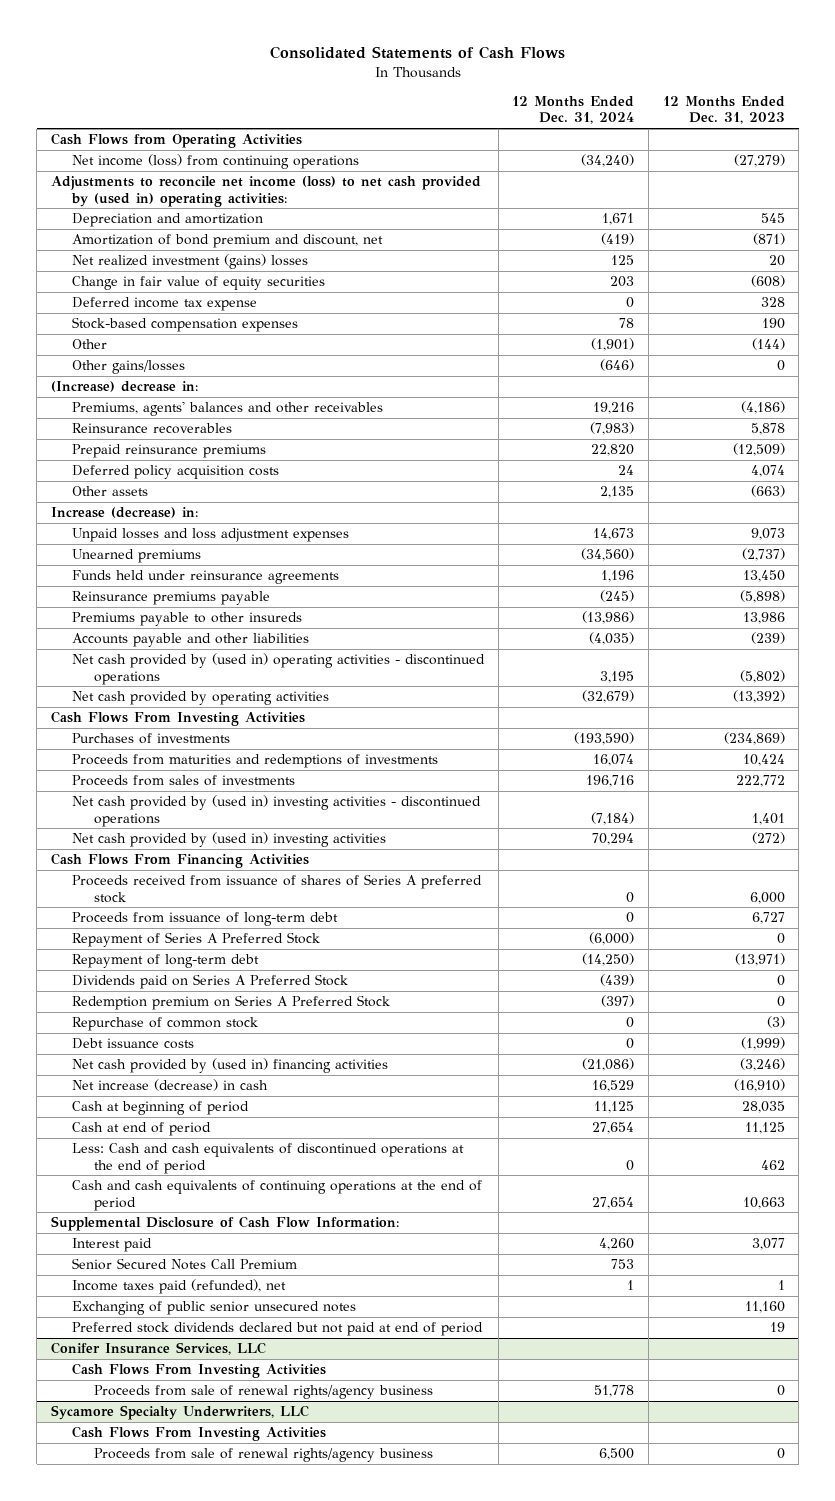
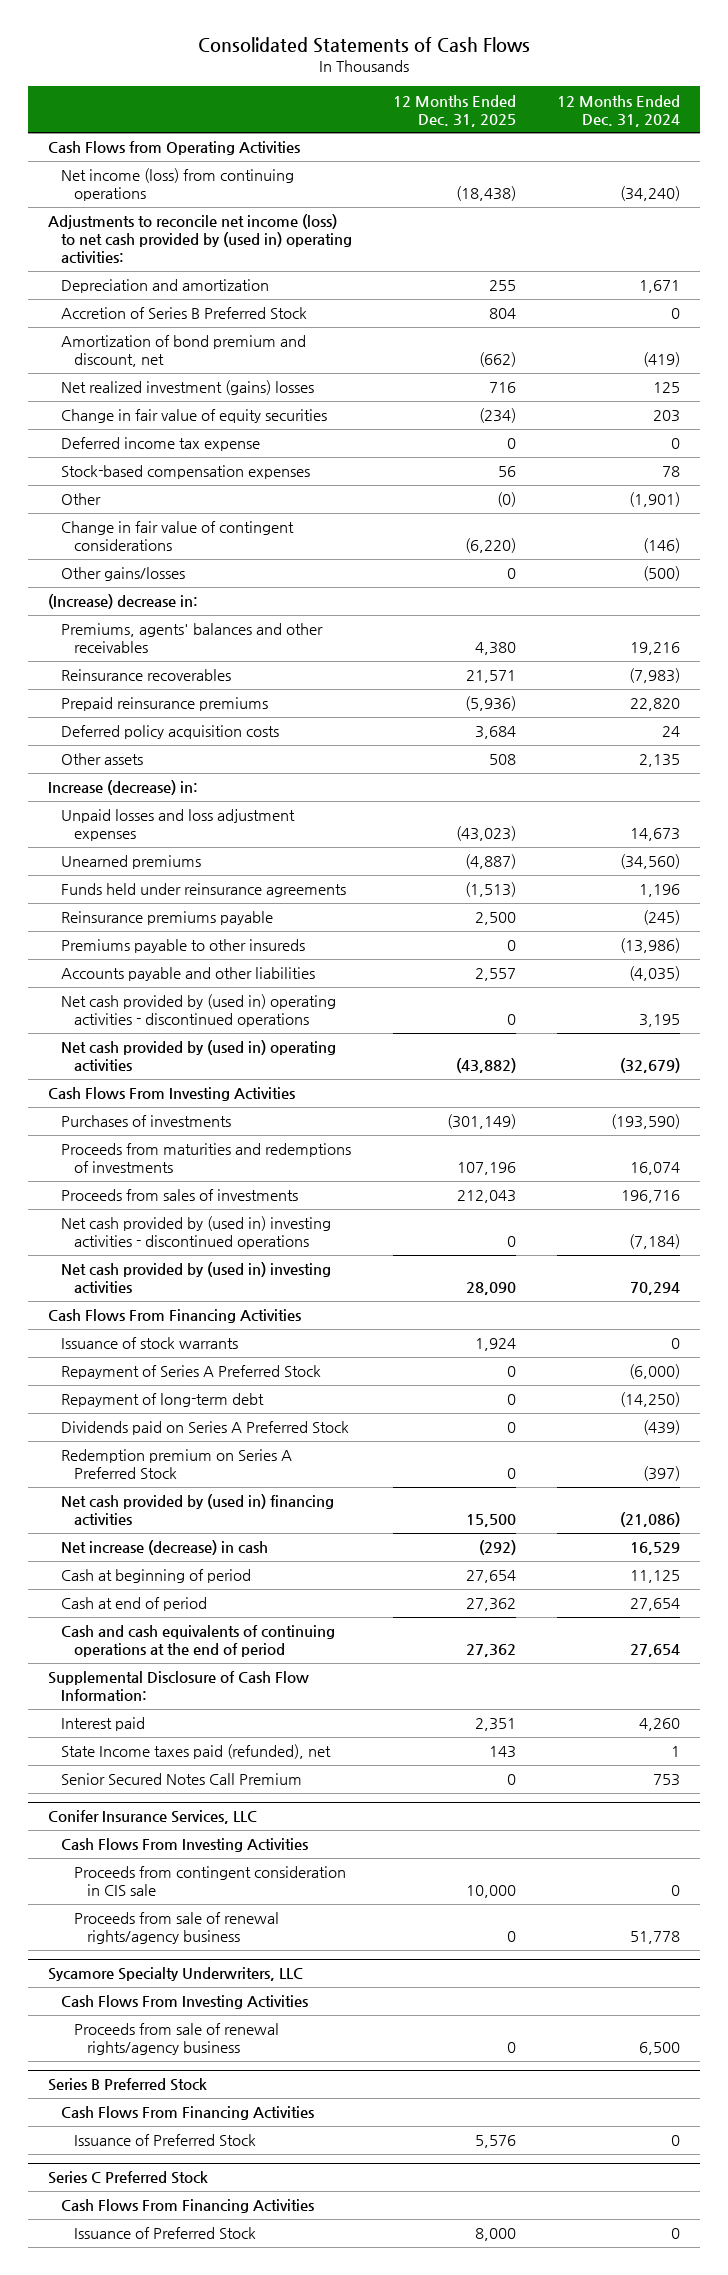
[662,96,785,125] 12 Months Ended Dec. 31, 2023 -> none
none -> [393,94,517,127] 12 Months Ended Dec. 31, 2025
none -> [61,307,308,320] Accretion of Series B Preferred Stock
none -> [61,521,295,552] Change in fair value of contingent considerations
[600,359,635,372] (646) -> [642,566,680,582] (500)
[72,691,330,706] Net cash provided by operating activities -> [61,1040,337,1072] Net cash provided by (used in) operating activities
[72,874,483,903] Proceeds received from issuance of shares of Series A preferred stock -> none
[72,912,339,927] Proceeds from issuance of long-term debt -> none
none -> [61,1337,239,1350] Issuance of stock warrants
[72,1017,259,1032] Repurchase of common stock -> none
[72,1038,195,1050] Debt issuance costs -> none
[72,1143,465,1174] Less: Cash and cash equivalents of discontinued operations at the end of period -> none
none -> [61,1744,332,1760] State Income taxes paid (refunded), net
[72,1279,287,1295] Income taxes paid (refunded), net -> none
[72,1301,357,1316] Exchanging of public senior unsecured notes -> none
[72,1322,484,1337] Preferred stock dividends declared but not paid at end of period -> none
none -> [74,1866,347,1897] Proceeds from contingent consideration in CIS sale
none -> [48,2078,208,2092] Series B Preferred Stock
none -> [61,2106,315,2121] Cash Flows From Financing Activities
none -> [74,2134,257,2147] Issuance of Preferred Stock
none -> [48,2171,209,2185] Series C Preferred Stock
none -> [61,2199,315,2214] Cash Flows From Financing Activities
none -> [74,2227,257,2240] Issuance of Preferred Stock

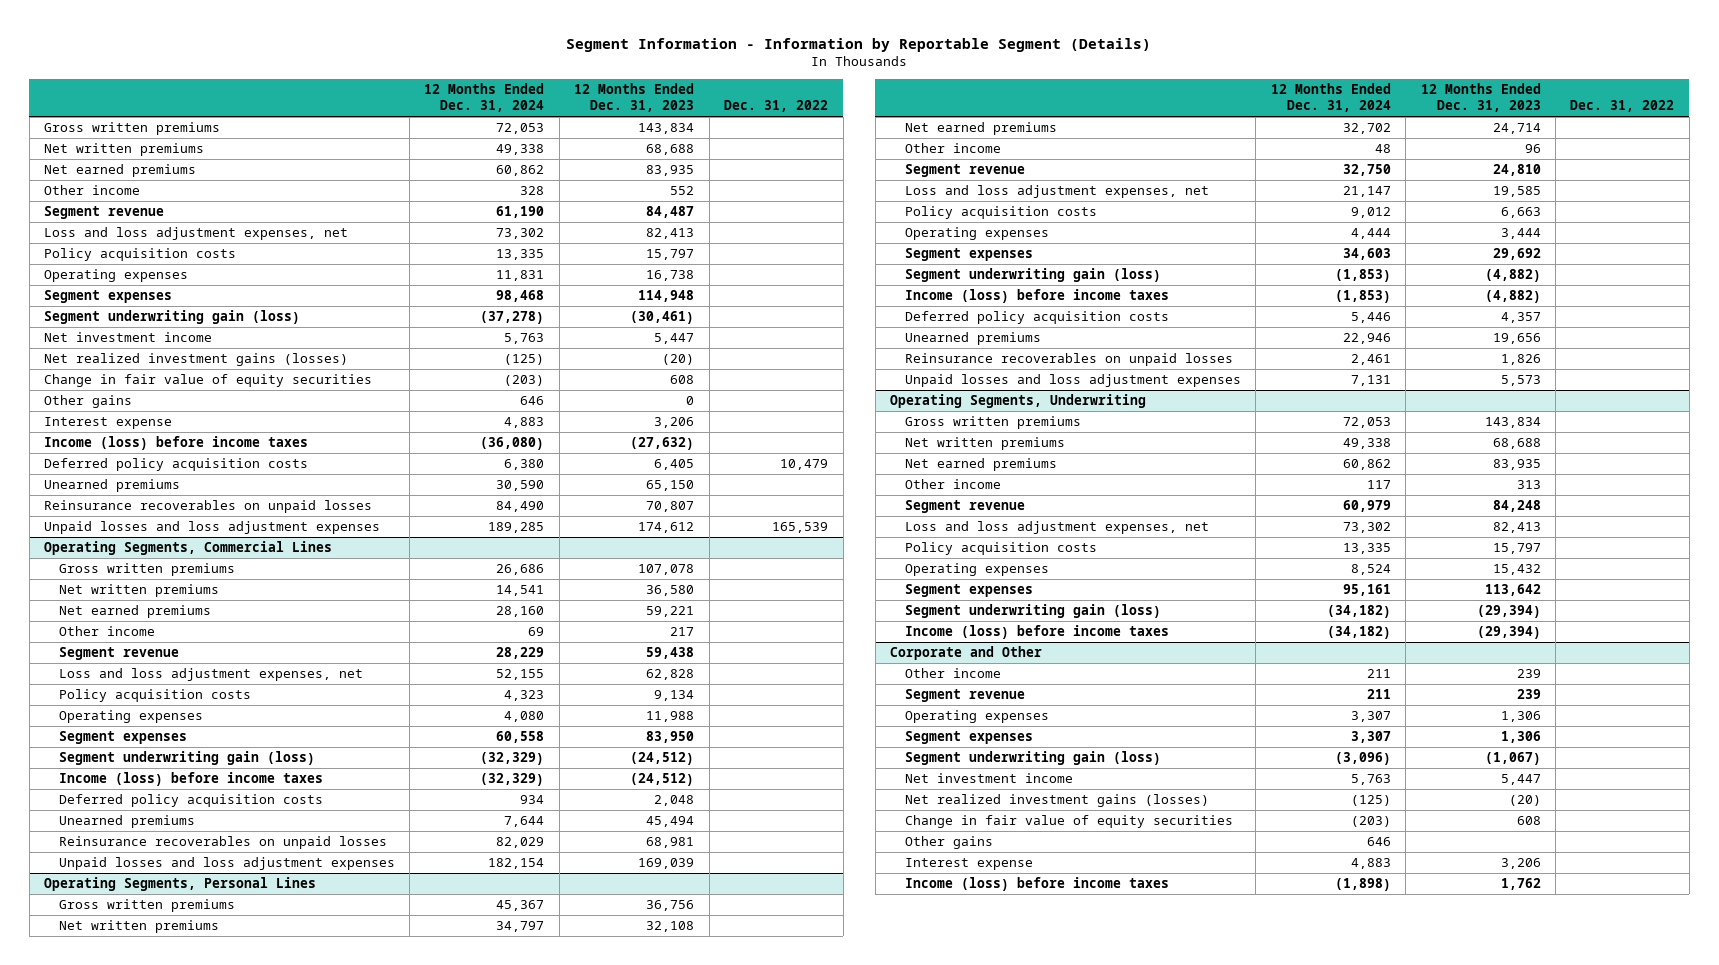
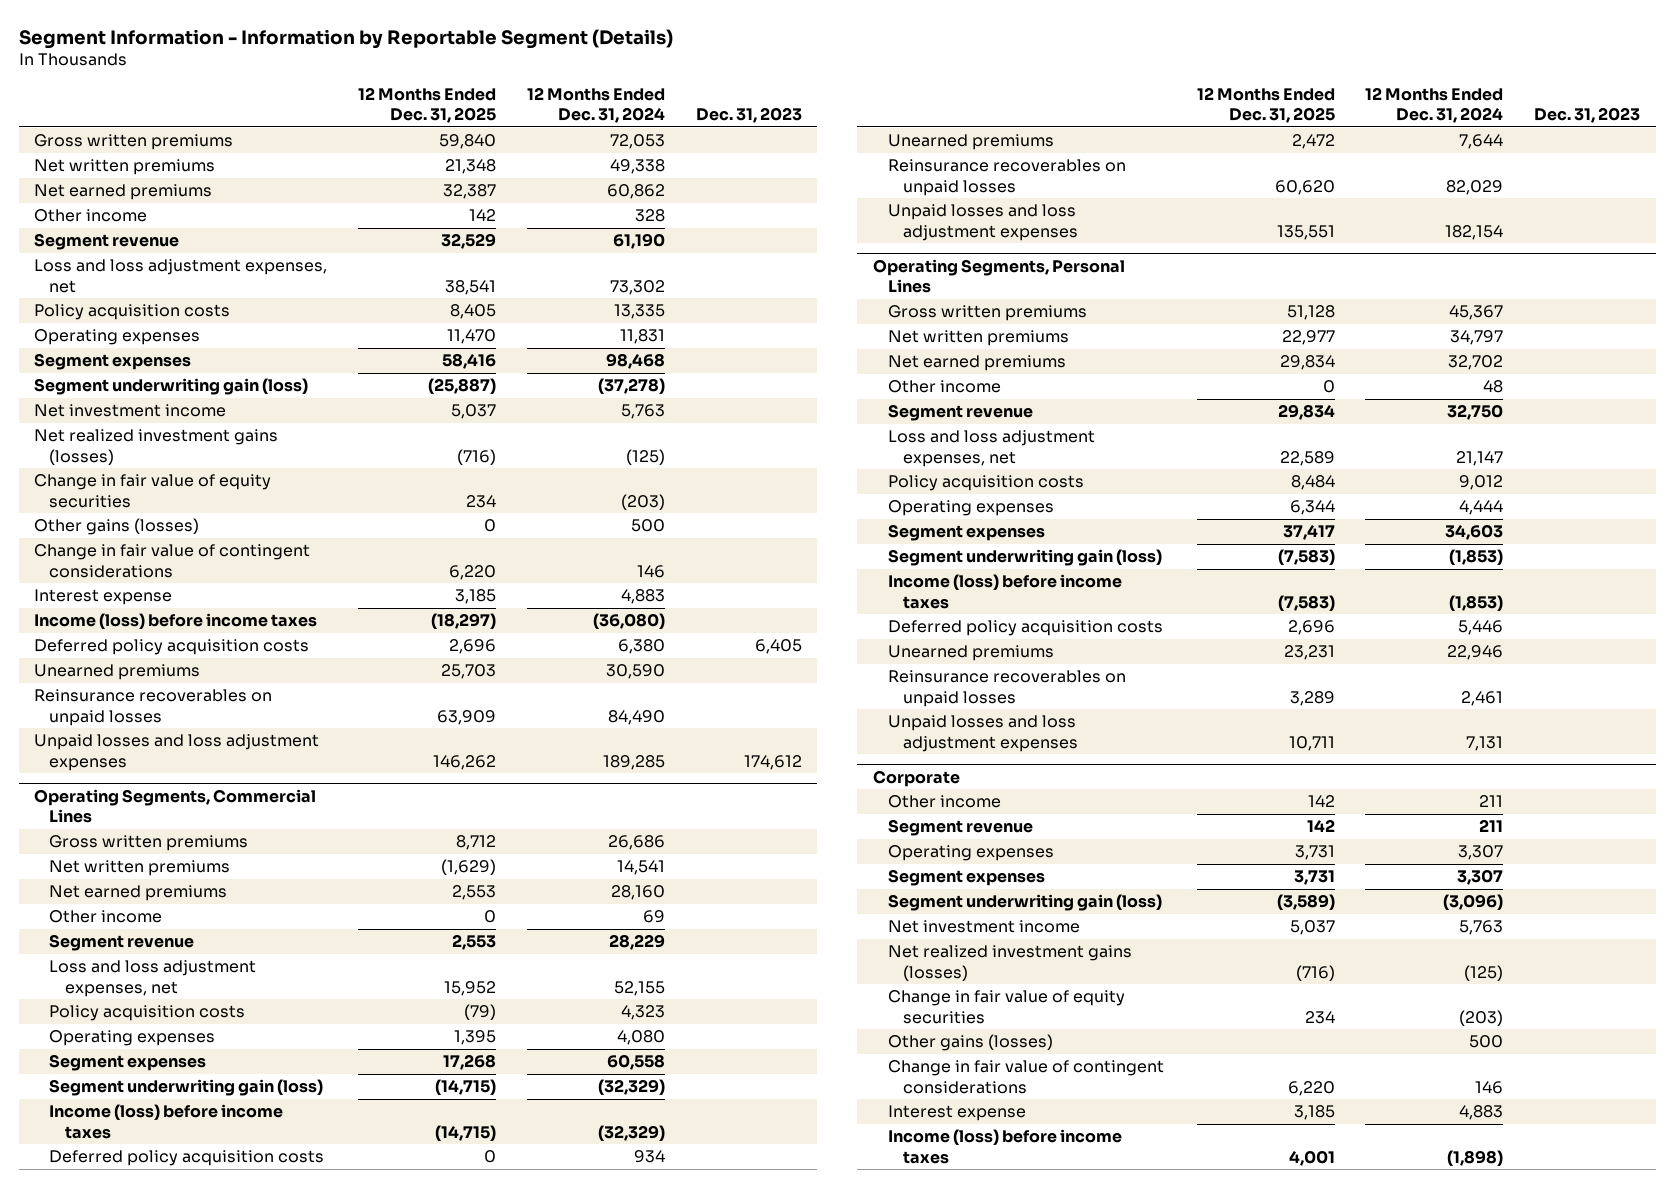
[574,83,695,113] 12 Months Ended Dec. 31, 2023 -> none
[724,100,829,113] Dec. 31, 2022 -> none
none -> [357,86,496,124] 12 Months Ended Dec. 31, 2025
none -> [695,107,802,124] Dec. 31, 2023
[44,395,133,409] Other gains -> [34,518,200,536] Other gains (losses)
[520,396,545,406] 646 -> [630,519,665,533] 500
none -> [34,544,311,578] Change in fair value of contingent considerations
[890,394,1147,409] Operating Segments, Underwriting -> none
[904,416,1081,430] Gross written premiums -> none
[904,437,1065,451] Net written premiums -> none
[904,458,1057,472] Net earned premiums -> none
[904,479,1001,490] Other income -> none
[904,500,1025,514] Segment revenue -> none
[904,521,1209,535] Loss and loss adjustment expenses, net -> none
[904,542,1097,556] Policy acquisition costs -> none
[904,563,1049,577] Operating expenses -> none
[904,584,1033,598] Segment expenses -> none
[904,604,1161,619] Segment underwriting gain (loss) -> none
[904,625,1169,640] Income (loss) before income taxes -> none
[890,646,1043,661] Corporate and Other -> [872,769,960,787] Corporate
[904,836,993,850] Other gains -> [888,1034,1054,1052] Other gains (losses)
[1366,837,1391,847] 646 -> [1469,1035,1504,1049] 500
none -> [888,1060,1165,1094] Change in fair value of contingent considerations

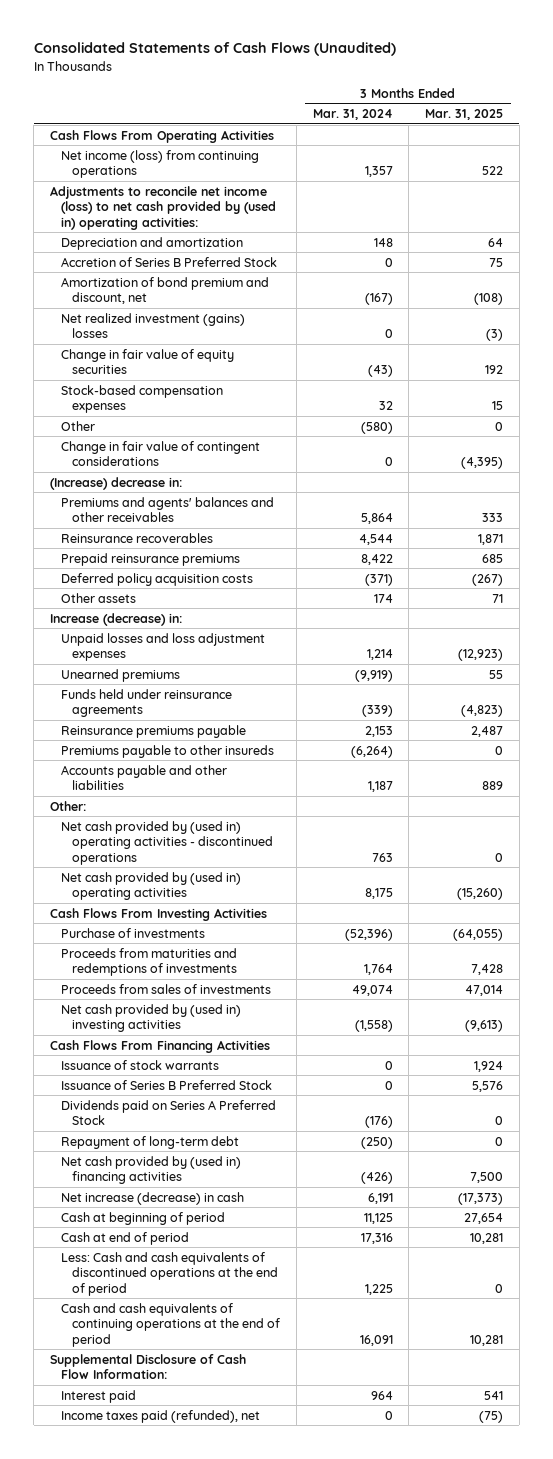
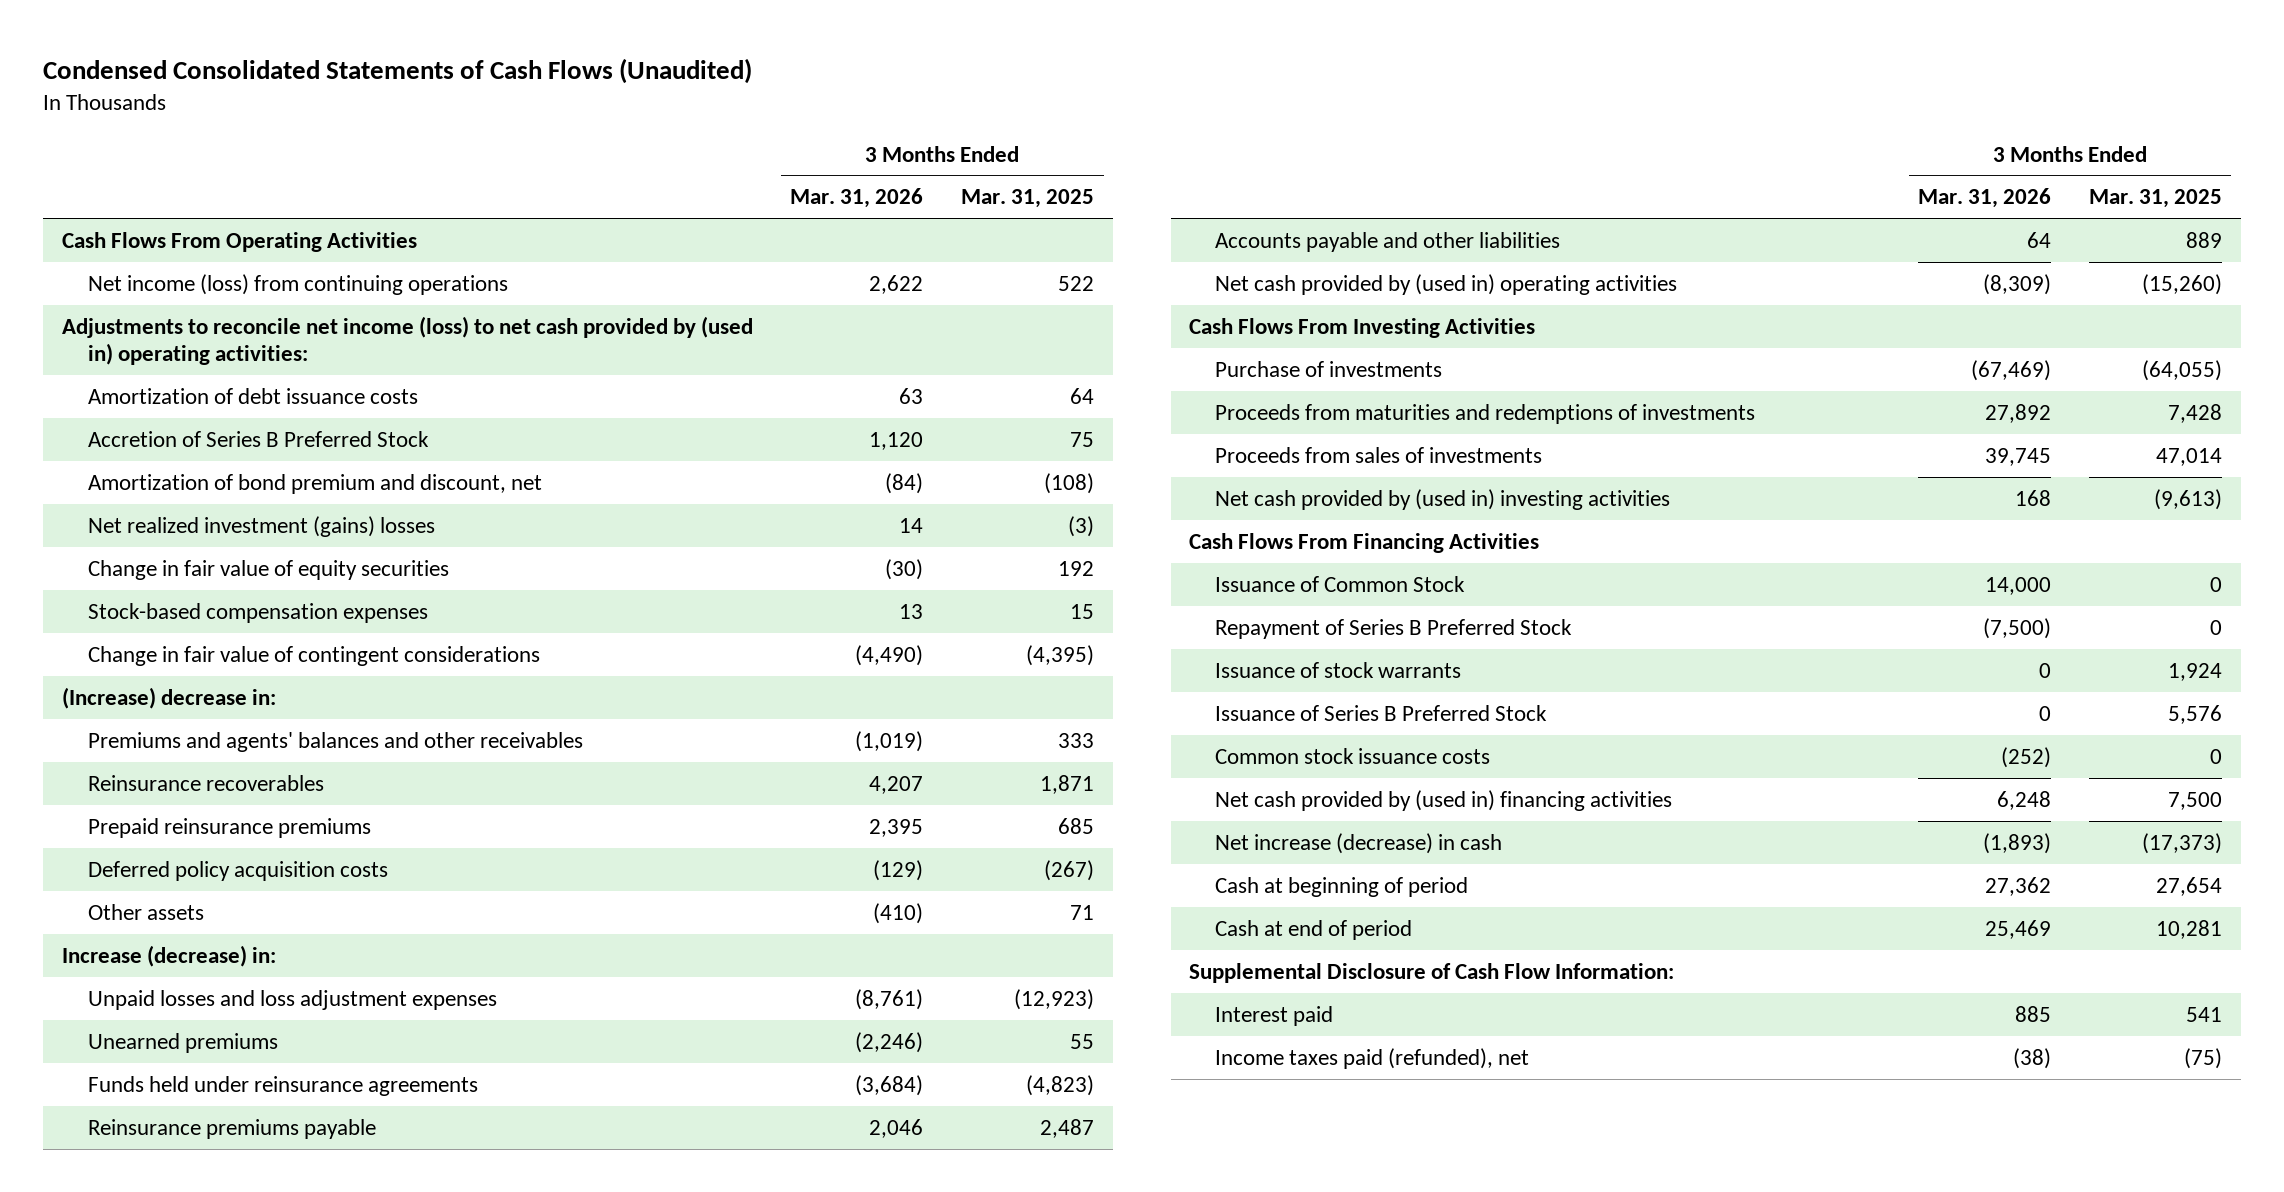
[33,42,396,57] Consolidated Statements of Cash Flows (Unaudited) -> [42,57,752,84] Condensed Consolidated Statements of Cash Flows (Unaudited)
[312,109,393,121] Mar. 31, 2024 -> none
none -> [790,188,924,209] Mar. 31, 2026
[61,236,244,250] Depreciation and amortization -> none
none -> [87,387,418,404] Amortization of debt issuance costs
[61,420,96,431] Other -> none
[61,744,275,758] Premiums payable to other insureds -> none
[49,800,86,811] Other: -> none
[61,820,274,865] Net cash provided by (used in) operating activities - discontinued operations -> none
none -> [1215,575,1466,592] Issuance of Common Stock
none -> [1215,618,1573,639] Repayment of Series B Preferred Stock
[61,1099,277,1126] Dividends paid on Series A Preferred Stock -> none
[61,1135,240,1149] Repayment of long-term debt -> none
none -> [1215,747,1491,764] Common stock issuance costs
[61,1251,279,1296] Less: Cash and cash equivalents of discontinued operations at the end of period -> none
[61,1302,281,1347] Cash and cash equivalents of continuing operations at the end of period -> none

